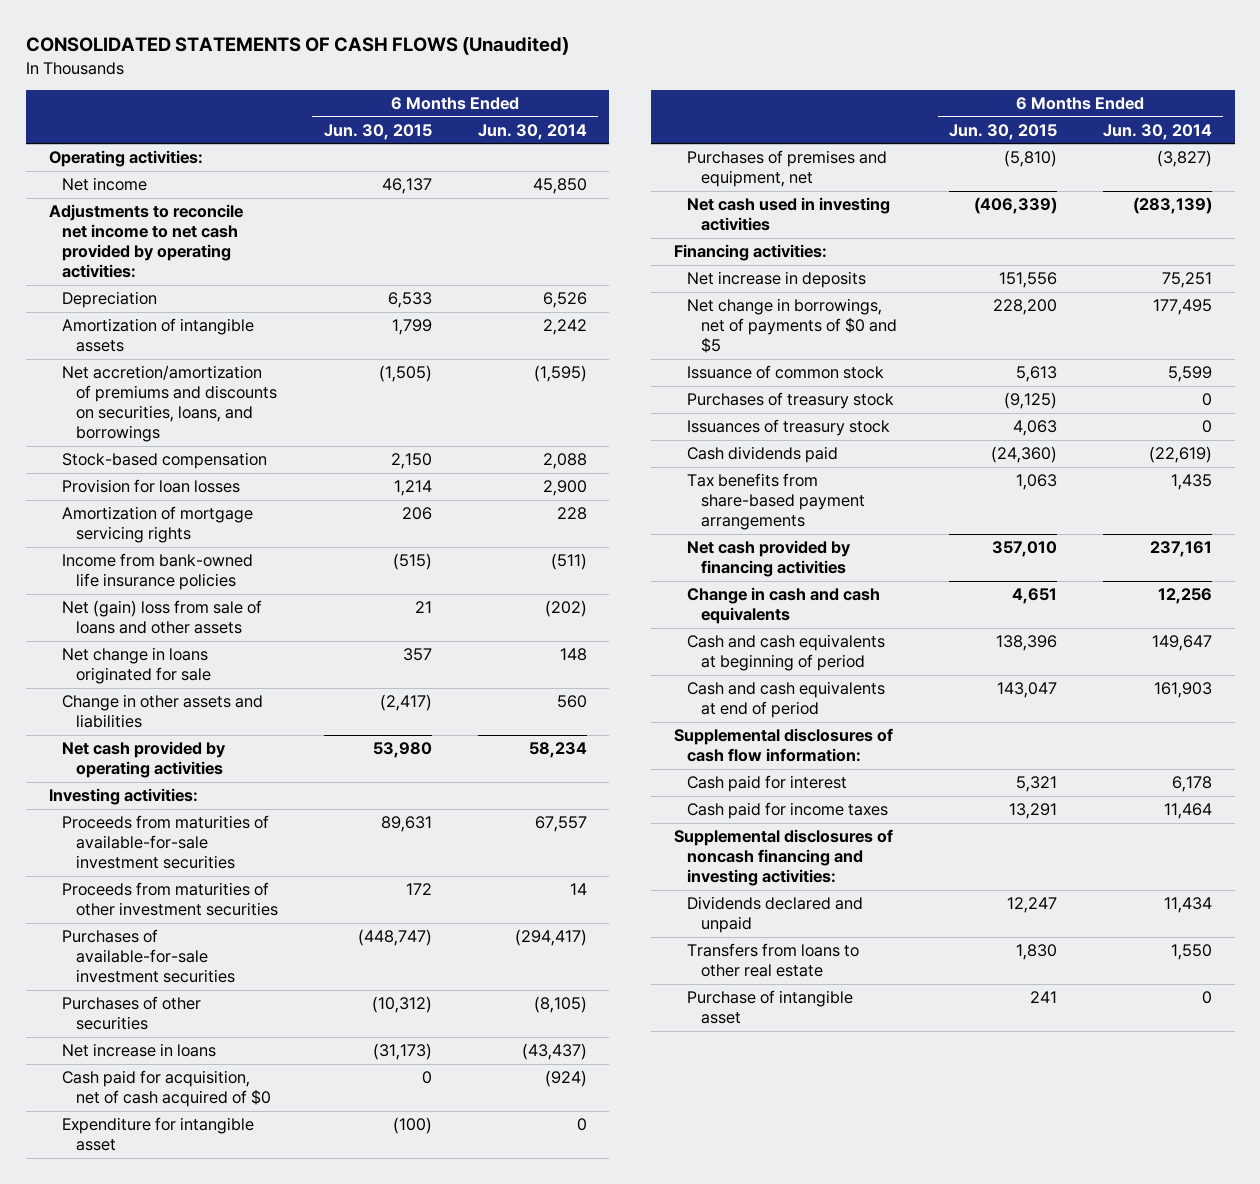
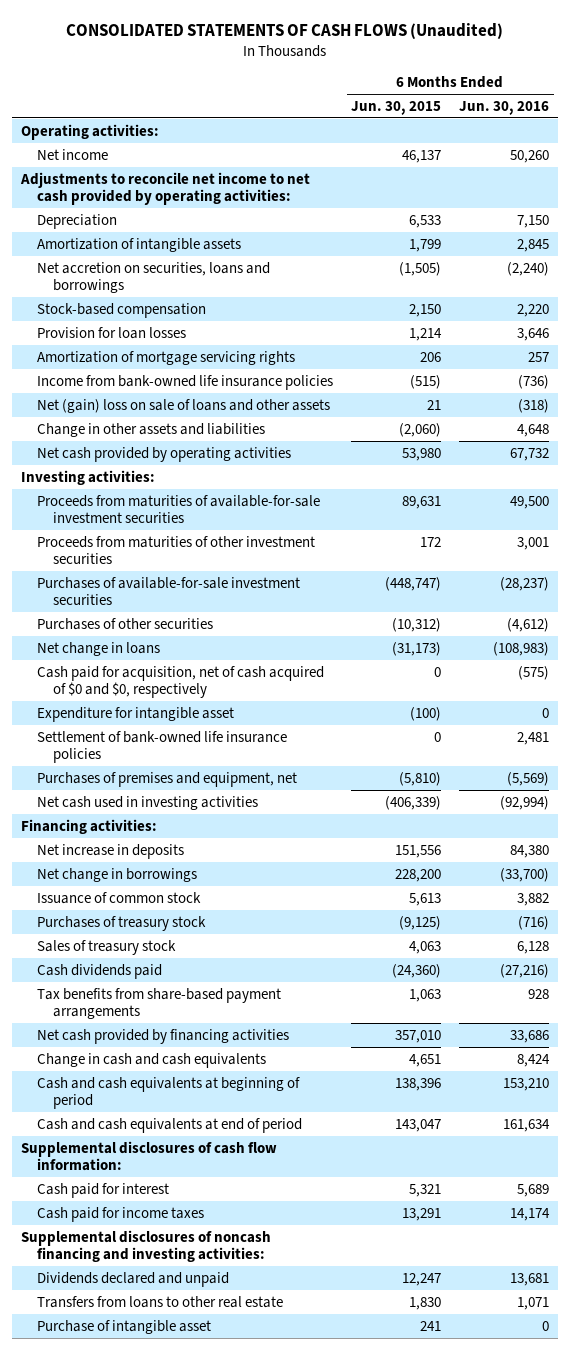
[477,123,587,140] Jun. 30, 2014 -> none
none -> [459,100,550,115] Jun. 30, 2016
[62,365,278,443] Net accretion/amortization of premiums and discounts on securities, loans, and borrowings -> [37,261,271,294] Net accretion on securities, loans and borrowings
[62,647,212,685] Net change in loans originated for sale -> none
[62,600,263,635] Net (gain) loss from sale of loans and other assets -> [37,398,331,413] Net (gain) loss on sale of loans and other assets
[379,694,432,712] (2,417) -> [399,422,442,437] (2,060)
[62,1043,217,1058] Net increase in loans -> [37,641,161,656] Net change in loans
[62,1070,272,1108] Cash paid for acquisition, net of cash acquired of $0 -> [37,665,325,699] Cash paid for acquisition, net of cash acquired of $0 and $0, respectively
none -> [37,730,288,764] Settlement of bank-owned life insurance policies
[687,298,898,354] Net change in borrowings, net of payments of $0 and $5 -> [37,867,198,882] Net change in borrowings
[687,419,891,437] Issuances of treasury stock -> [37,939,177,955] Sales of treasury stock

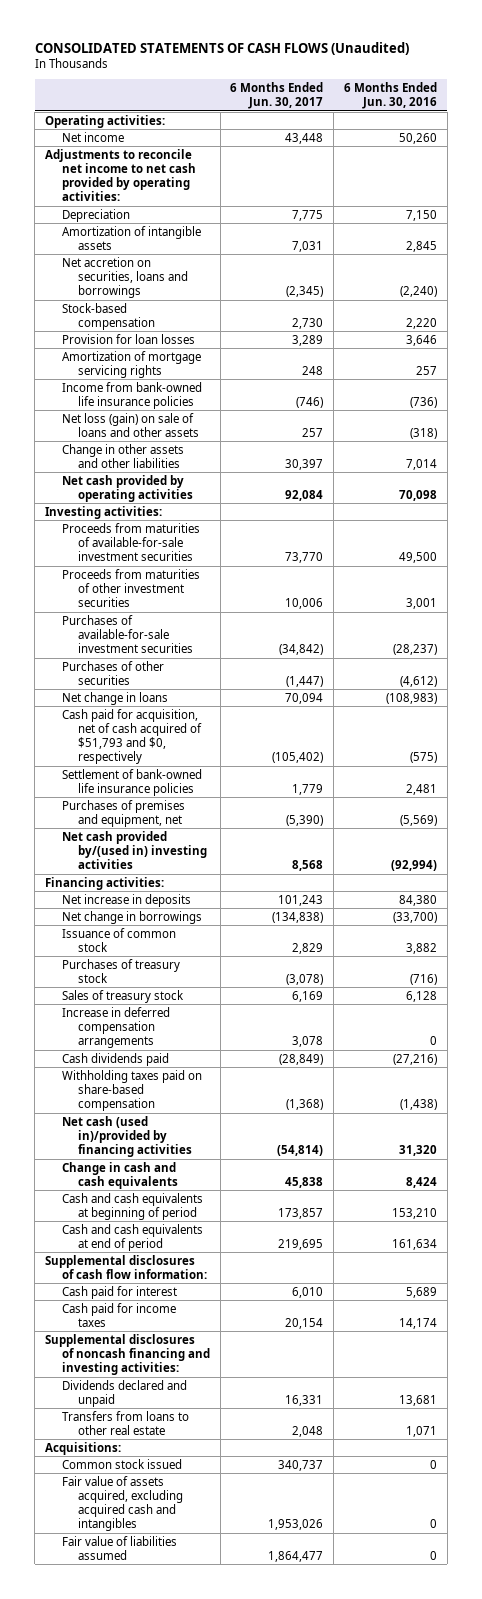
[351,100,442,115] Jun. 30, 2015 -> none
none -> [230,82,324,110] 6 Months Ended Jun. 30, 2017
[37,398,331,413] Net (gain) loss on sale of loans and other assets -> [61,412,200,437] Net loss (gain) on sale of loans and other assets
[37,422,266,437] Change in other assets and liabilities -> [61,443,184,468] Change in other assets and other liabilities
[517,423,550,437] 4,648 -> [405,458,437,470] 7,014
[510,447,550,461] 67,732 -> [398,489,437,501] 70,098
[37,706,235,722] Expenditure for intangible asset -> none
[37,665,325,699] Cash paid for acquisition, net of cash acquired of $0 and $0, respectively -> [61,708,203,765] Cash paid for acquisition, net of cash acquired of $51,793 and $0, respectively
[37,795,259,810] Net cash used in investing activities -> [61,830,208,870] Net cash provided by/(used in) investing activities
none -> [61,1006,170,1049] Increase in deferred compensation arrangements
[37,987,282,1020] Tax benefits from share-based payment arrangements -> none
none -> [61,1069,202,1112] Withholding taxes paid on share-based compensation
[37,1028,290,1044] Net cash provided by financing activities -> [61,1115,193,1158] Net cash (used in)/provided by financing activities
[510,1029,550,1043] 33,686 -> [398,1145,437,1157] 31,320
[37,1319,212,1334] Purchase of intangible asset -> none
none -> [45,1441,122,1455] Acquisitions:
none -> [61,1458,182,1469] Common stock issued
none -> [61,1475,184,1532] Fair value of assets acquired, excluding acquired cash and intangibles
none -> [61,1535,177,1560] Fair value of liabilities assumed

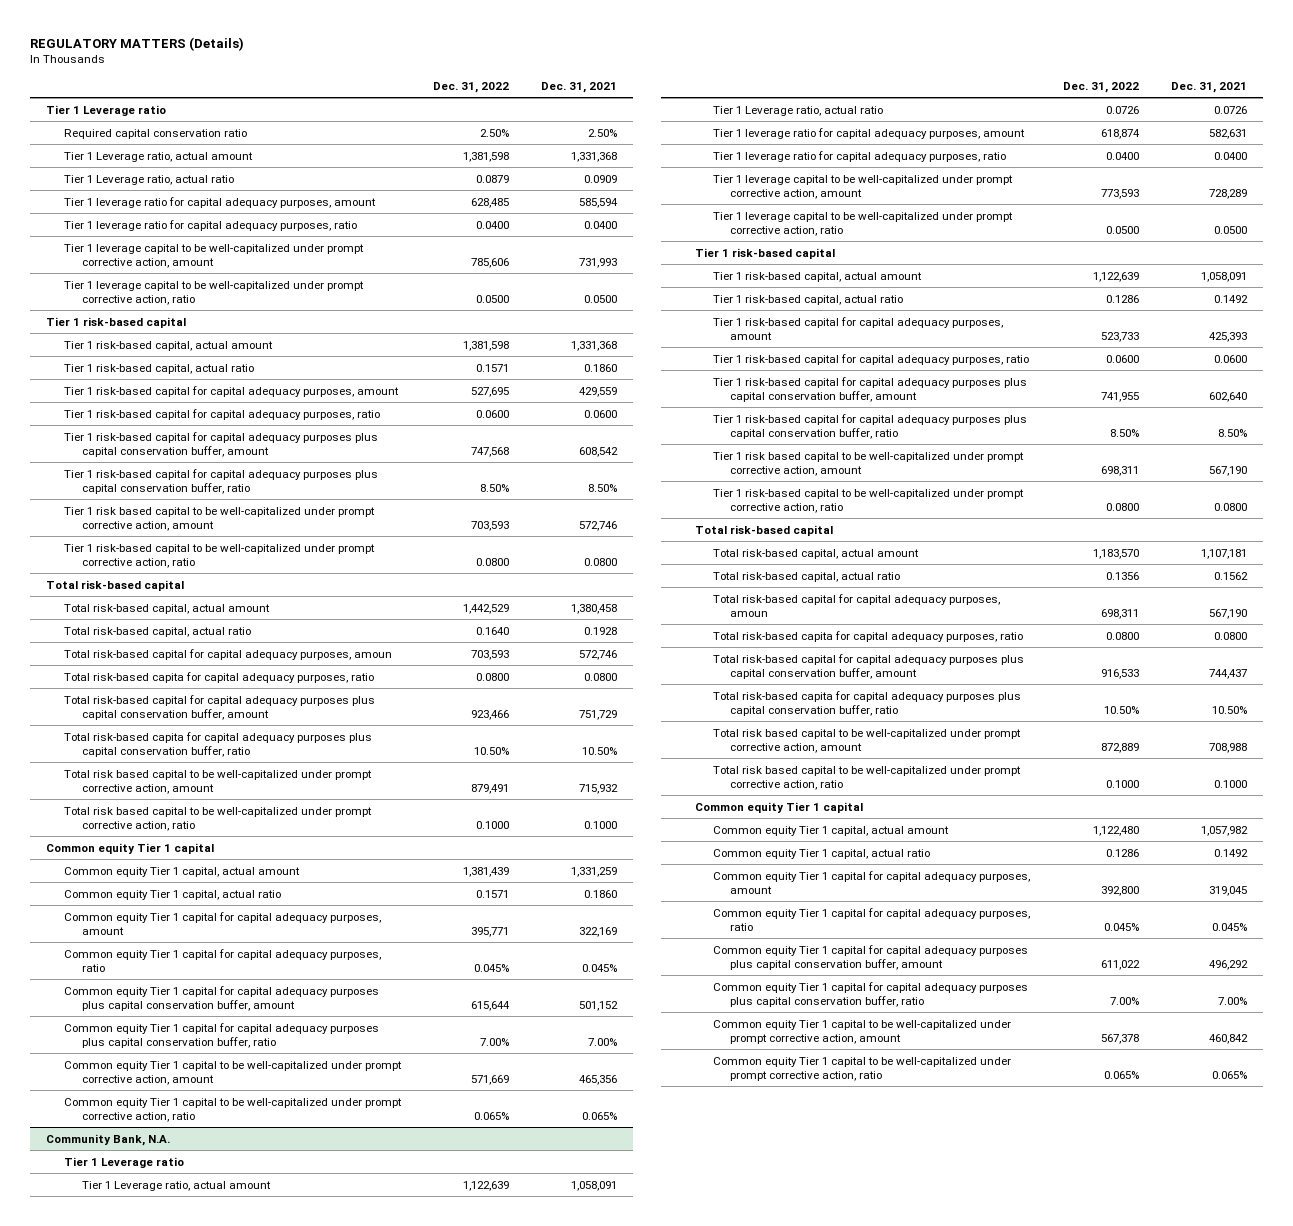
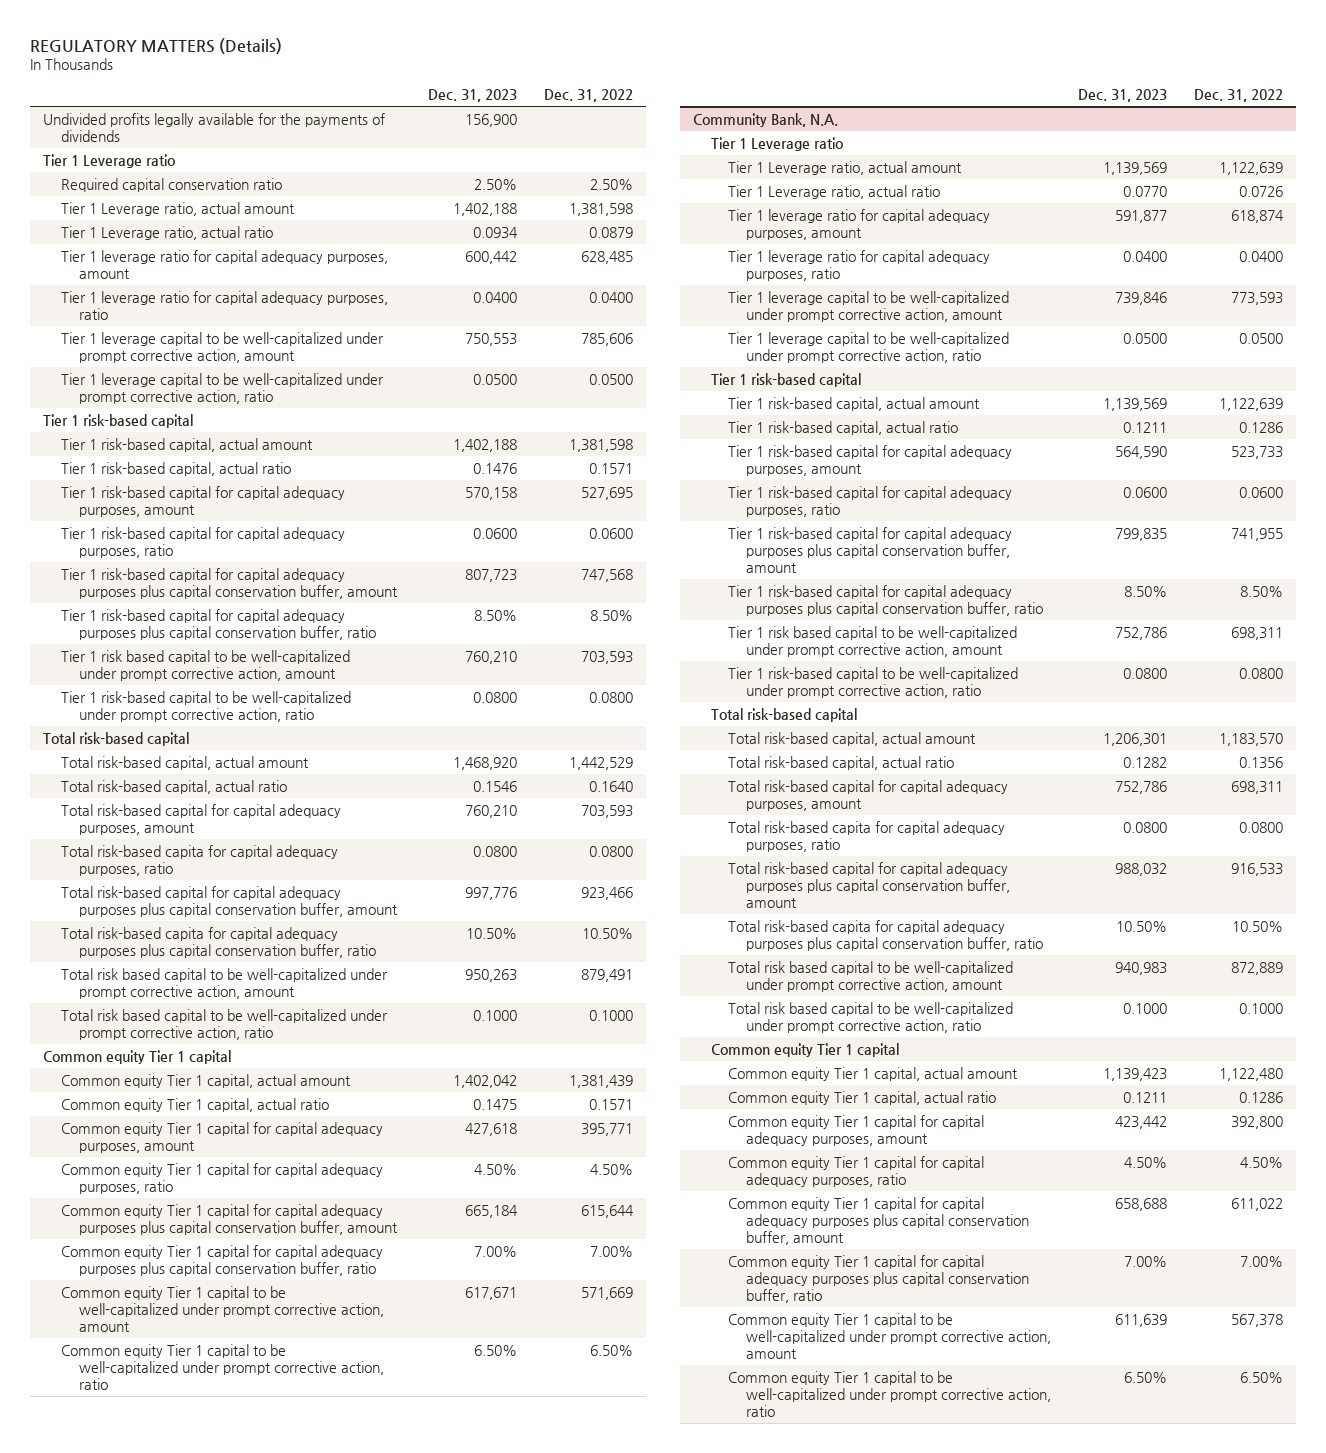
[540,81,617,93] Dec. 31, 2021 -> none
none -> [427,89,517,103] Dec. 31, 2023
none -> [43,112,386,142] Undivided profits legally available for the payments of dividends
[63,648,392,660] Total risk-based capital for capital adequacy purposes, amoun -> [60,803,341,835] Total risk-based capital for capital adequacy purposes, amount
[473,963,509,972] 0.045% -> [589,1163,633,1175] 4.50%
[473,1111,509,1120] 0.065% -> [589,1344,633,1356] 6.50%
[712,593,1000,617] Total risk-based capital for capital adequacy purposes, amoun -> [728,779,1009,811] Total risk-based capital for capital adequacy purposes, amount
[1104,922,1140,931] 0.045% -> [1239,1156,1283,1168] 4.50%
[1104,1070,1140,1079] 0.065% -> [1239,1371,1283,1383] 6.50%

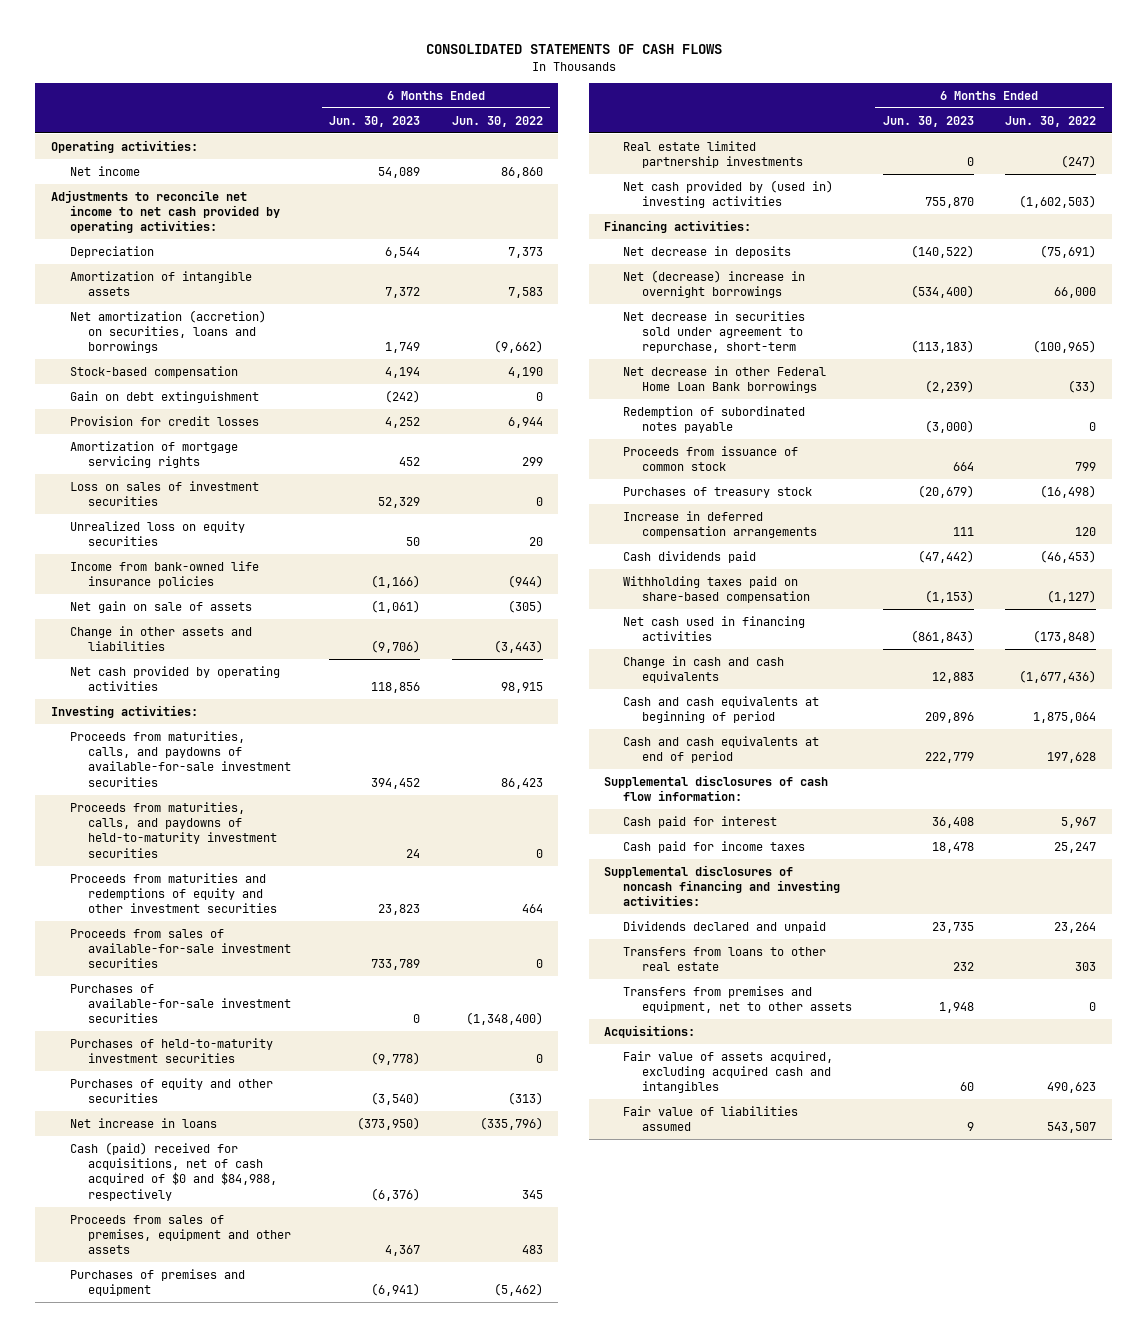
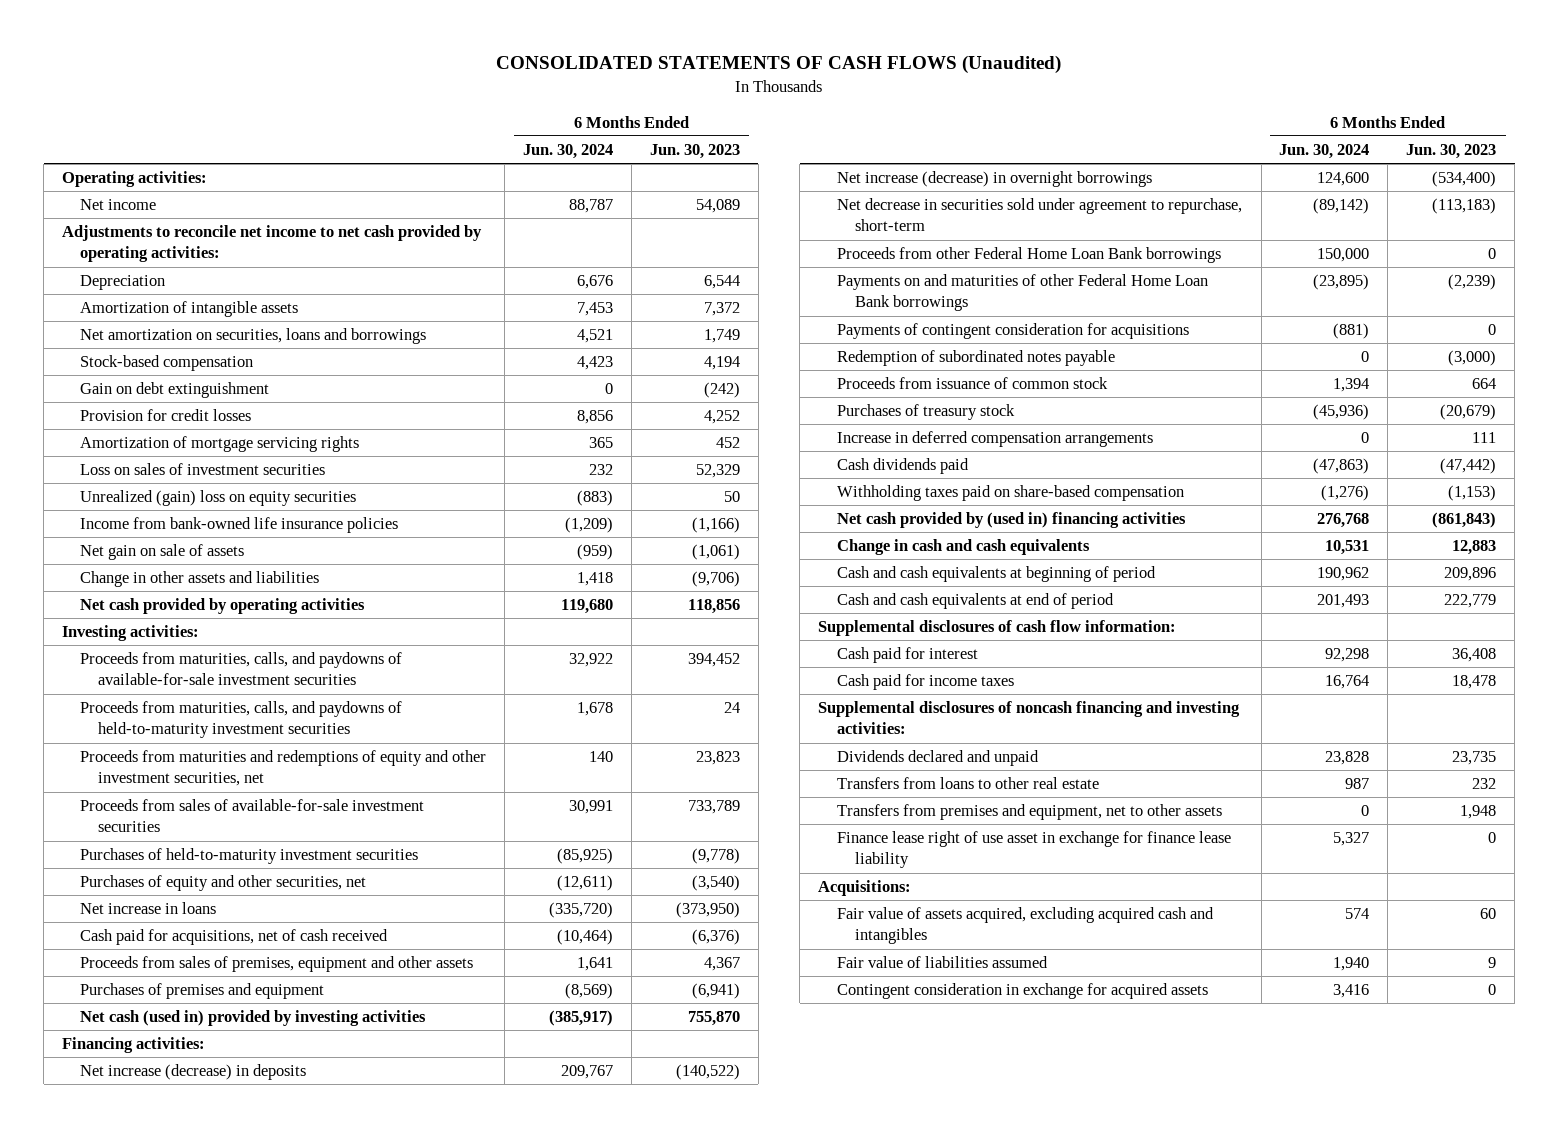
[425,44,722,55] CONSOLIDATED STATEMENTS OF CASH FLOWS -> [496,55,1062,75] CONSOLIDATED STATEMENTS OF CASH FLOWS (Unaudited)
[451,115,543,127] Jun. 30, 2022 -> none
none -> [523,144,614,160] Jun. 30, 2024
[69,309,266,354] Net amortization (accretion) on securities, loans and borrowings -> [80,328,427,345] Net amortization on securities, loans and borrowings
[69,520,245,547] Unrealized loss on equity securities -> [80,490,357,507] Unrealized (gain) loss on equity securities
[69,872,278,914] Proceeds from maturities and redemptions of equity and other investment securities -> [80,750,487,787] Proceeds from maturities and redemptions of equity and other investment securities, net
[69,983,292,1024] Purchases of available-for-sale investment securities -> none
[69,1077,273,1104] Purchases of equity and other securities -> [80,875,367,892] Purchases of equity and other securities, net
[69,1141,278,1201] Cash (paid) received for acquisitions, net of cash acquired of $0 and $84,988, respectively -> [80,929,389,946] Cash paid for acquisitions, net of cash received
[622,140,803,169] Real estate limited partnership investments -> none
[622,179,833,209] Net cash provided by (used in) investing activities -> [80,1010,427,1027] Net cash (used in) provided by investing activities
[622,245,791,258] Net decrease in deposits -> [80,1064,307,1081] Net increase (decrease) in deposits
[622,269,805,299] Net (decrease) increase in overnight borrowings -> [836,171,1152,188] Net increase (decrease) in overnight borrowings
[622,365,826,394] Net decrease in other Federal Home Loan Bank borrowings -> [836,247,1221,264] Proceeds from other Federal Home Loan Bank borrowings
[924,380,974,394] (2,239) -> [1488,248,1497,260] 0
none -> [836,274,1208,312] Payments on and maturities of other Federal Home Loan Bank borrowings
none -> [836,323,1189,340] Payments of contingent consideration for acquisitions
[622,615,805,642] Net cash used in financing activities -> [836,512,1186,529] Net cash provided by (used in) financing activities
none -> [836,831,1231,869] Finance lease right of use asset in exchange for finance lease liability
none -> [836,983,1208,1000] Contingent consideration in exchange for acquired assets

